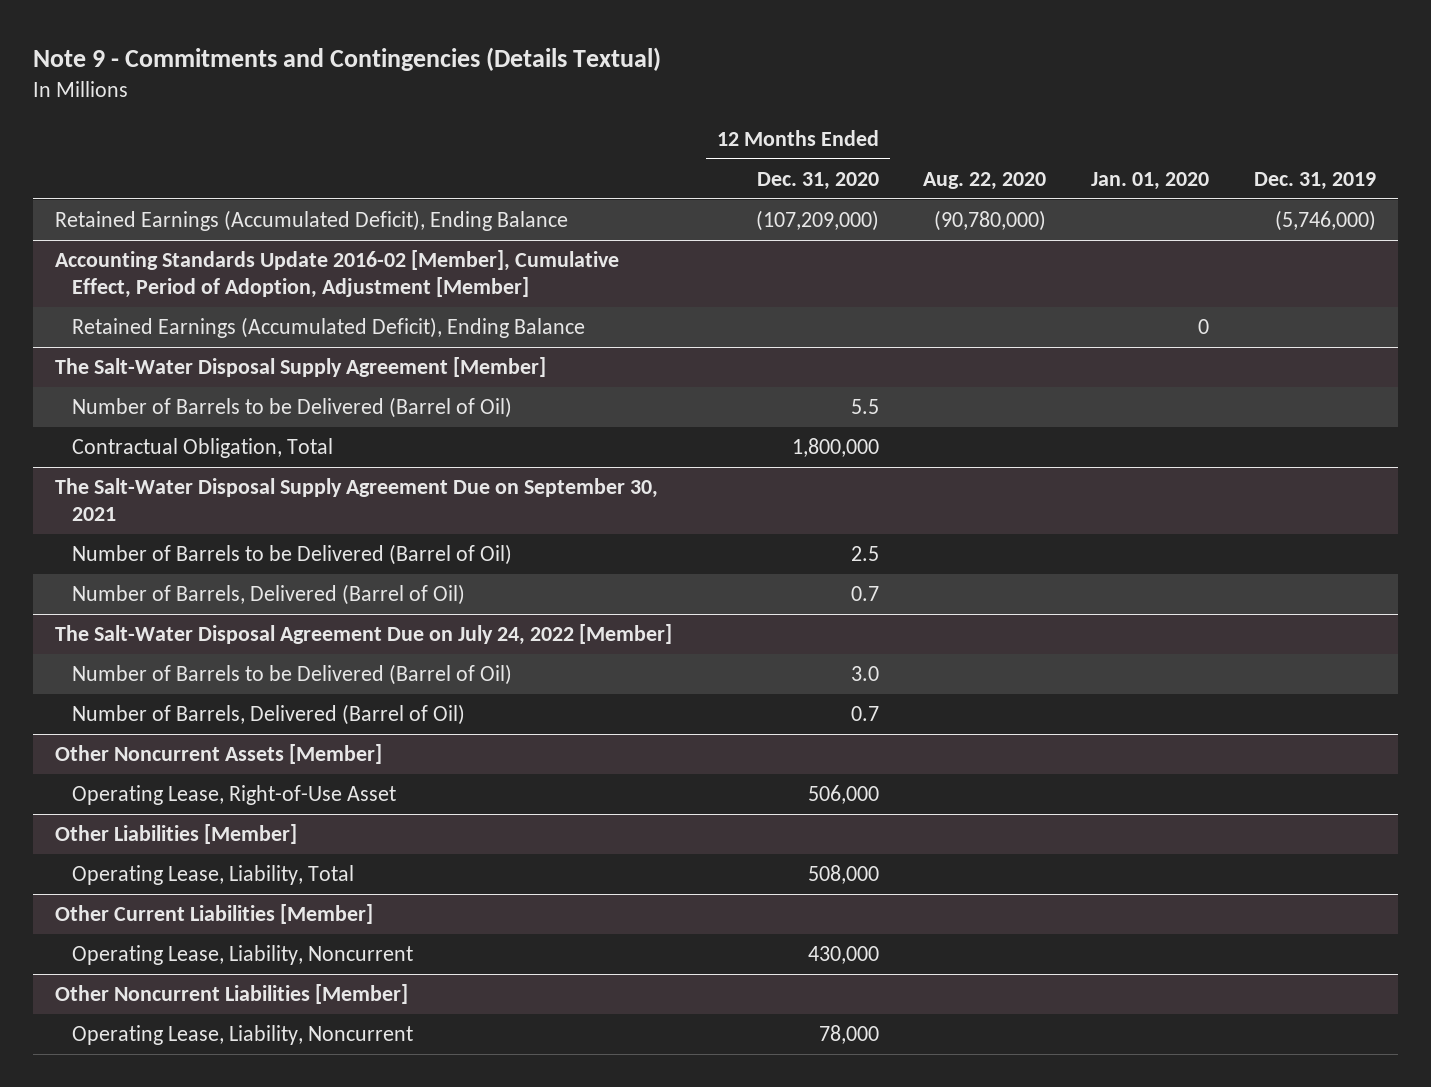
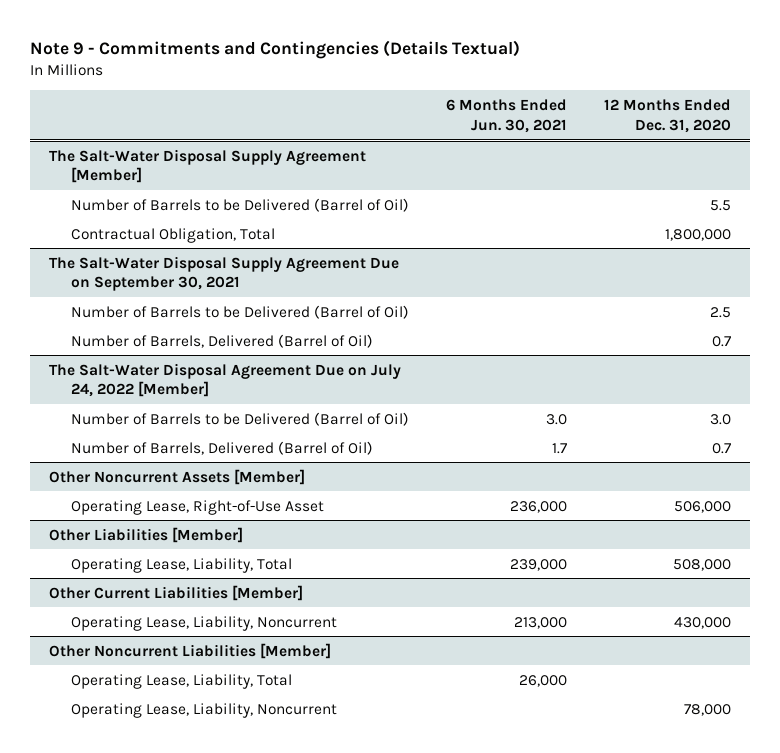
[923,171,1047,190] Aug. 22, 2020 -> none
[1090,171,1209,190] Jan. 01, 2020 -> none
[1253,171,1376,190] Dec. 31, 2019 -> none
none -> [446,98,568,133] 6 Months Ended Jun. 30, 2021
[55,210,569,232] Retained Earnings (Accumulated Deficit), Ending Balance -> none
[55,250,620,299] Accounting Standards Update 2016-02 [Member], Cumulative Effect, Period of Adoption, Adjustment [Member] -> none
[71,317,585,339] Retained Earnings (Accumulated Deficit), Ending Balance -> none
none -> [70,673,292,689] Operating Lease, Liability, Total

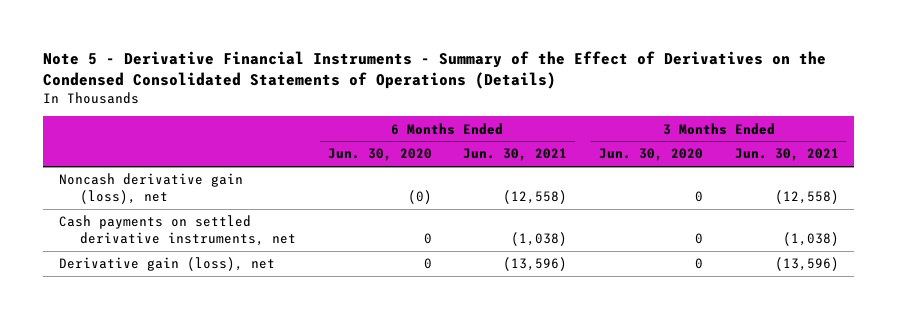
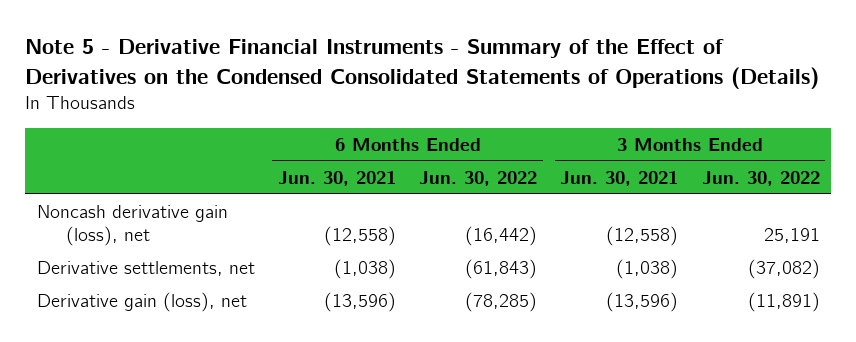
[327,148,432,162] Jun. 30, 2020 -> none
[598,148,703,162] Jun. 30, 2020 -> none
none -> [419,170,538,186] Jun. 30, 2022
none -> [701,170,820,186] Jun. 30, 2022
[58,215,296,246] Cash payments on settled derivative instruments, net -> [36,260,255,276] Derivative settlements, net

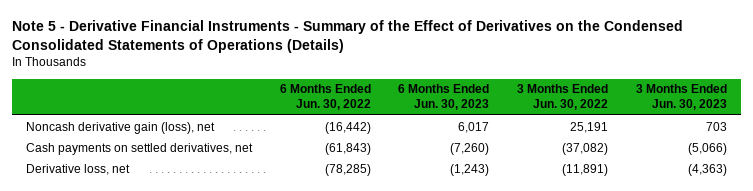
[278,170,397,186] Jun. 30, 2021 -> none
[560,170,679,186] Jun. 30, 2021 -> none
none -> [398,84,490,111] 6 Months Ended Jun. 30, 2023
none -> [636,84,728,111] 3 Months Ended Jun. 30, 2023
[36,260,255,276] Derivative settlements, net -> [25,142,253,155] Cash payments on settled derivatives, net
[36,291,247,312] Derivative gain (loss), net -> [25,163,130,175] Derivative loss, net

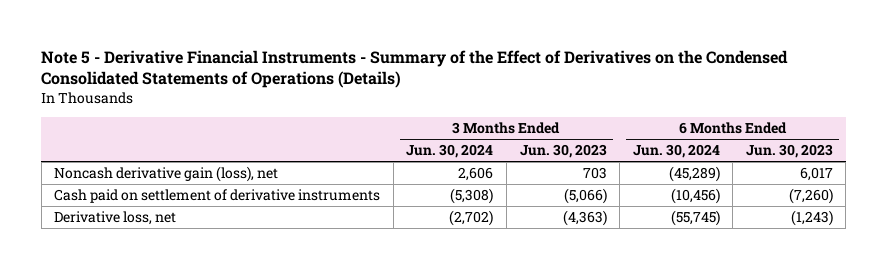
[279,84,371,111] 6 Months Ended Jun. 30, 2022 -> none
[517,84,609,111] 3 Months Ended Jun. 30, 2022 -> none
none -> [406,144,494,159] Jun. 30, 2024
none -> [632,144,720,159] Jun. 30, 2024
[25,142,253,155] Cash payments on settled derivatives, net -> [54,189,381,204] Cash paid on settlement of derivative instruments

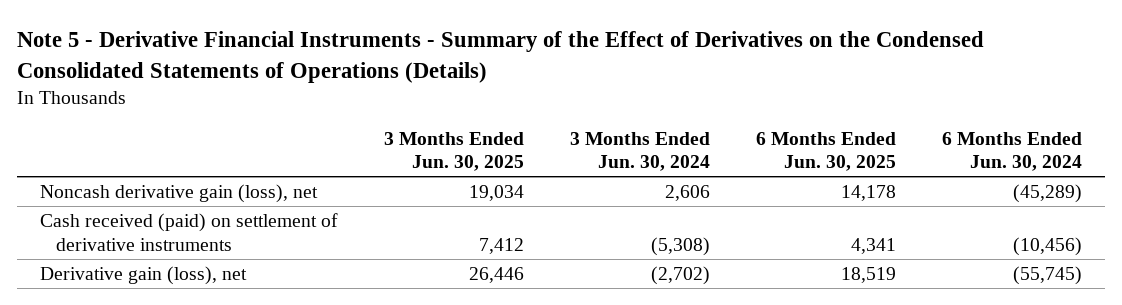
[519,144,607,159] Jun. 30, 2023 -> none
[745,144,833,159] Jun. 30, 2023 -> none
none -> [384,131,525,172] 3 Months Ended Jun. 30, 2025
none -> [756,131,897,172] 6 Months Ended Jun. 30, 2025
[54,189,381,204] Cash paid on settlement of derivative instruments -> [39,213,338,251] Cash received (paid) on settlement of derivative instruments
[54,211,177,226] Derivative loss, net -> [39,266,247,286] Derivative gain (loss), net

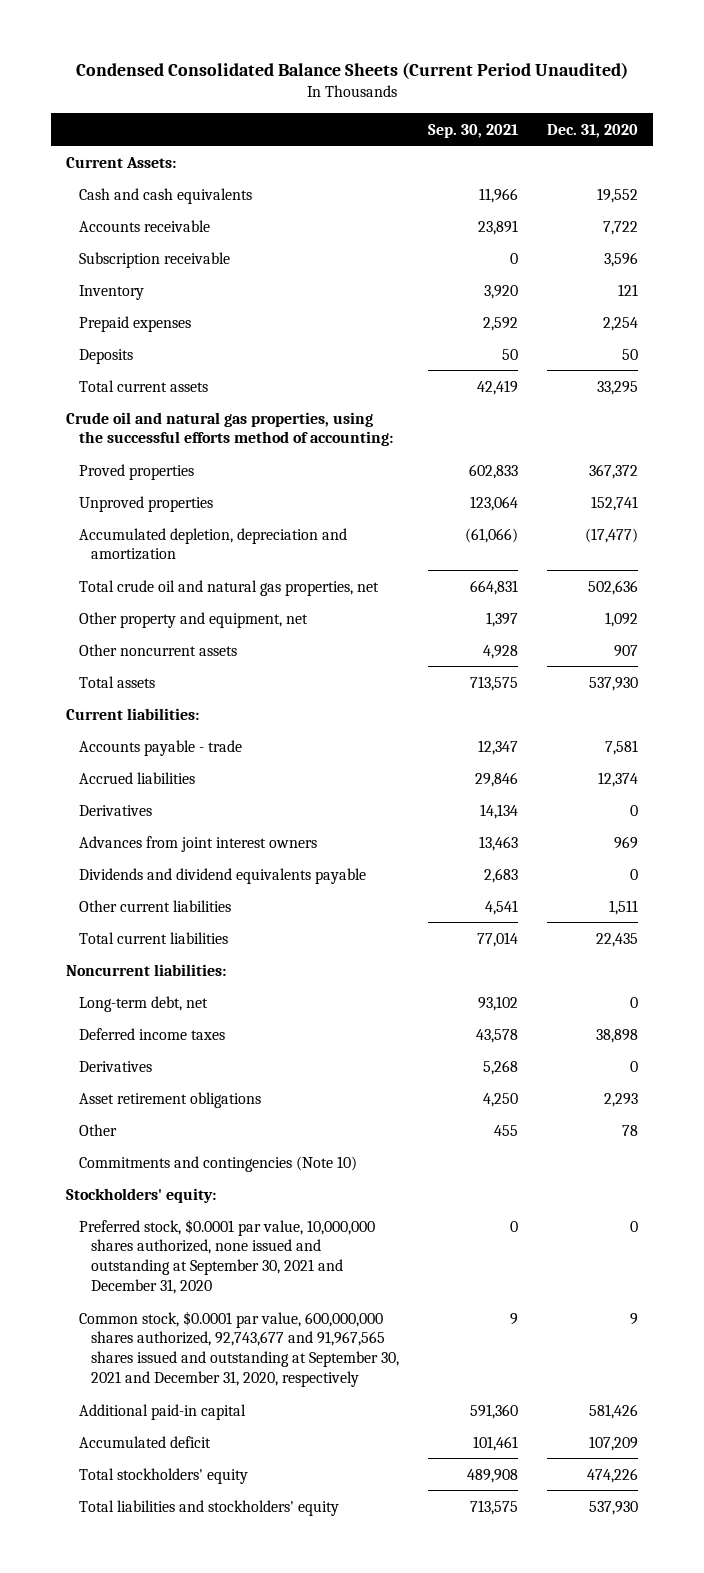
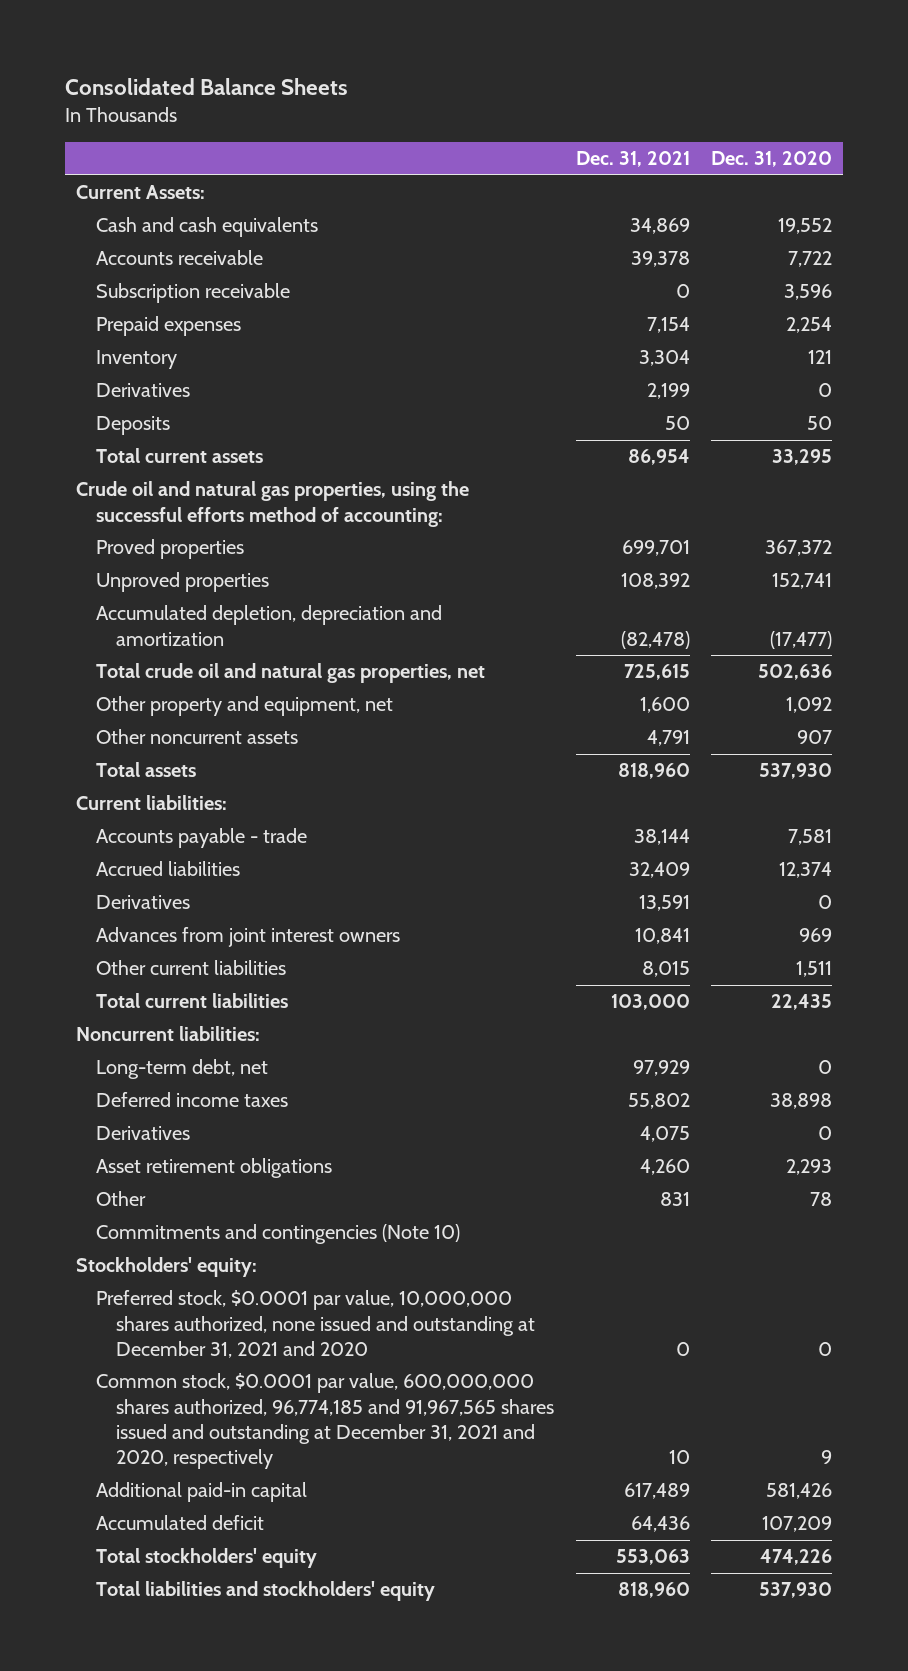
[75,61,628,79] Condensed Consolidated Balance Sheets (Current Period Unaudited) -> [64,78,348,96] Consolidated Balance Sheets
[428,123,519,138] Sep. 30, 2021 -> none
none -> [575,151,690,168] Dec. 31, 2021
[78,284,144,300] Inventory -> [95,350,177,370] Inventory
none -> [95,383,190,398] Derivatives
[78,867,366,884] Dividends and dividend equivalents payable -> none
[78,1218,375,1294] Preferred stock, $0.0001 par value, 10,000,000 shares authorized, none issued and outstanding at September 30, 2021 and December 31, 2020 -> [95,1290,536,1358] Preferred stock, $0.0001 par value, 10,000,000 shares authorized, none issued and outstanding at December 31, 2021 and 2020
[78,1310,400,1387] Common stock, $0.0001 par value, 600,000,000 shares authorized, 92,743,677 and 91,967,565 shares issued and outstanding at September 30, 2021 and December 31, 2020, respectively -> [95,1373,555,1469] Common stock, $0.0001 par value, 600,000,000 shares authorized, 96,774,185 and 91,967,565 shares issued and outstanding at December 31, 2021 and 2020, respectively

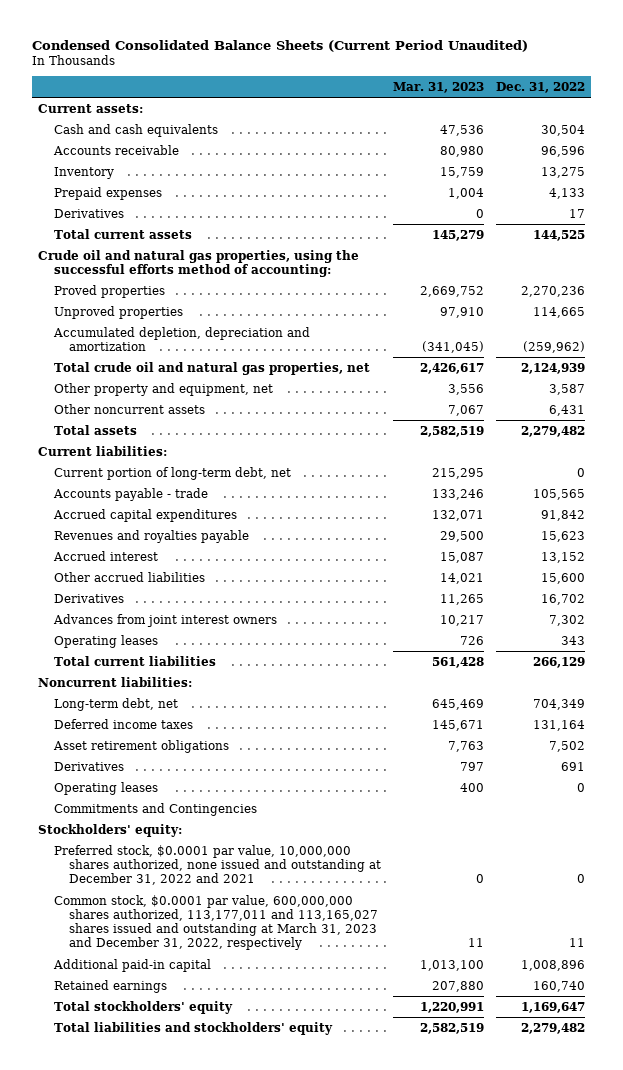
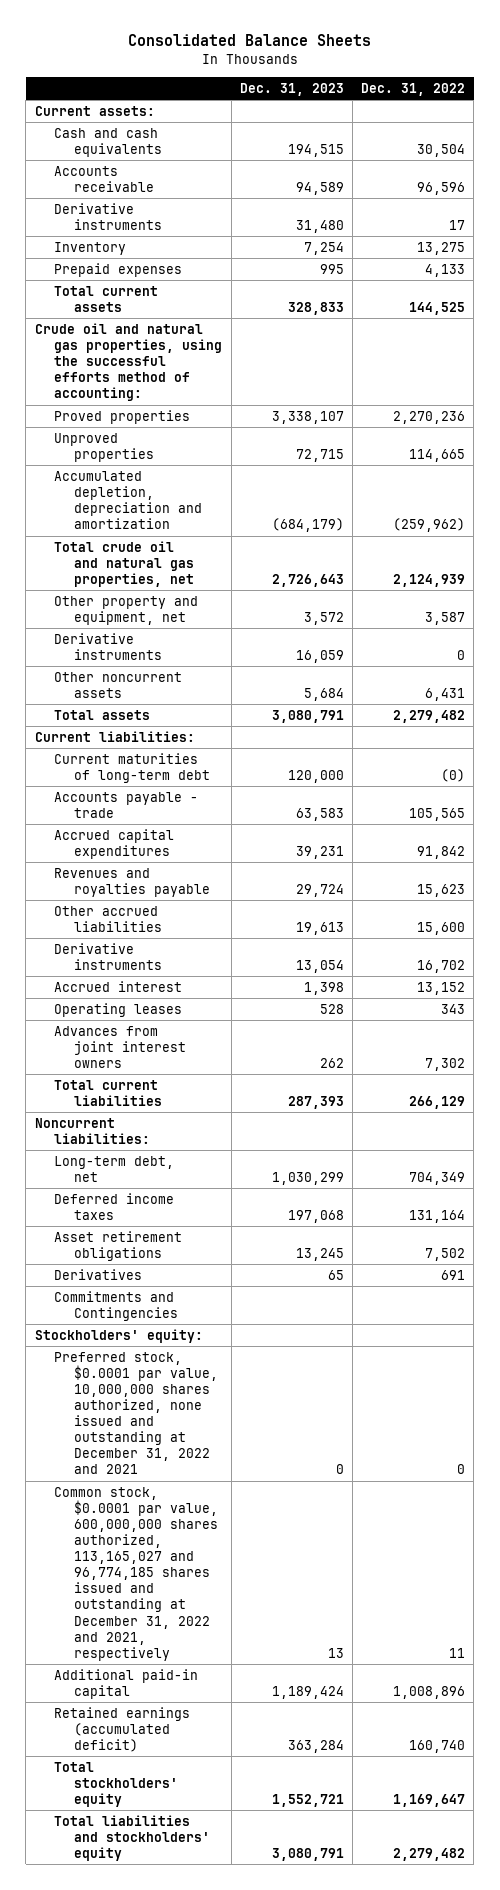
[31,39,528,52] Condensed Consolidated Balance Sheets (Current Period Unaudited) -> [127,34,371,47] Consolidated Balance Sheets
[393,81,485,93] Mar. 31, 2023 -> none
none -> [239,82,344,96] Dec. 31, 2023
none -> [54,202,163,231] Derivative instruments
[53,208,124,218] Derivatives -> none
none -> [54,632,163,661] Derivative instruments
[53,466,291,480] Current portion of long-term debt, net -> [54,752,211,784] Current maturities of long-term debt
[577,467,586,477] 0 -> [441,769,466,783] (0)
[53,593,124,603] Derivatives -> [54,942,163,971] Derivative instruments
[52,550,158,561] Accrued interest -> [54,980,183,992] Accrued interest
[52,613,277,627] Advances from joint interest owners -> [54,1025,187,1069] Advances from joint interest owners
[53,781,158,795] Operating leases -> none
[53,894,379,951] Common stock, $0.0001 par value, 600,000,000 shares authorized, 113,177,011 and 113,165,027 shares issued and outstanding at March 31, 2023 and December 31, 2022, respectively -> [54,1486,219,1661] Common stock, $0.0001 par value, 600,000,000 shares authorized, 113,165,027 and 96,774,185 shares issued and outstanding at December 31, 2022 and 2021, respectively
[53,979,167,993] Retained earnings -> [54,1706,191,1753] Retained earnings (accumulated deficit)

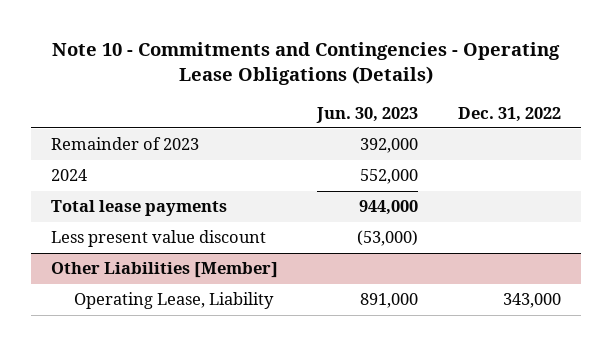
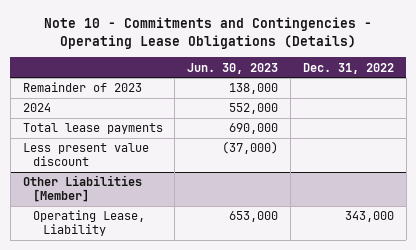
[360,138,419,154] 392,000 -> [229,83,279,95] 138,000
[359,200,419,216] 944,000 -> [229,123,279,135] 690,000
[357,230,419,247] (53,000) -> [222,141,279,155] (37,000)
[360,293,419,309] 891,000 -> [229,211,279,223] 653,000

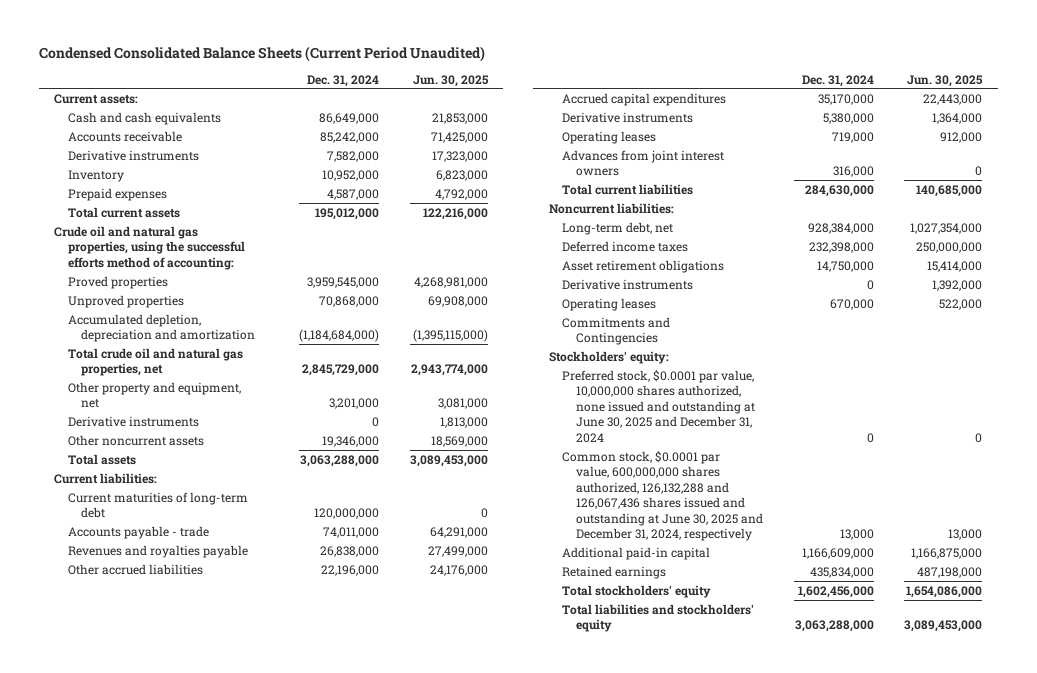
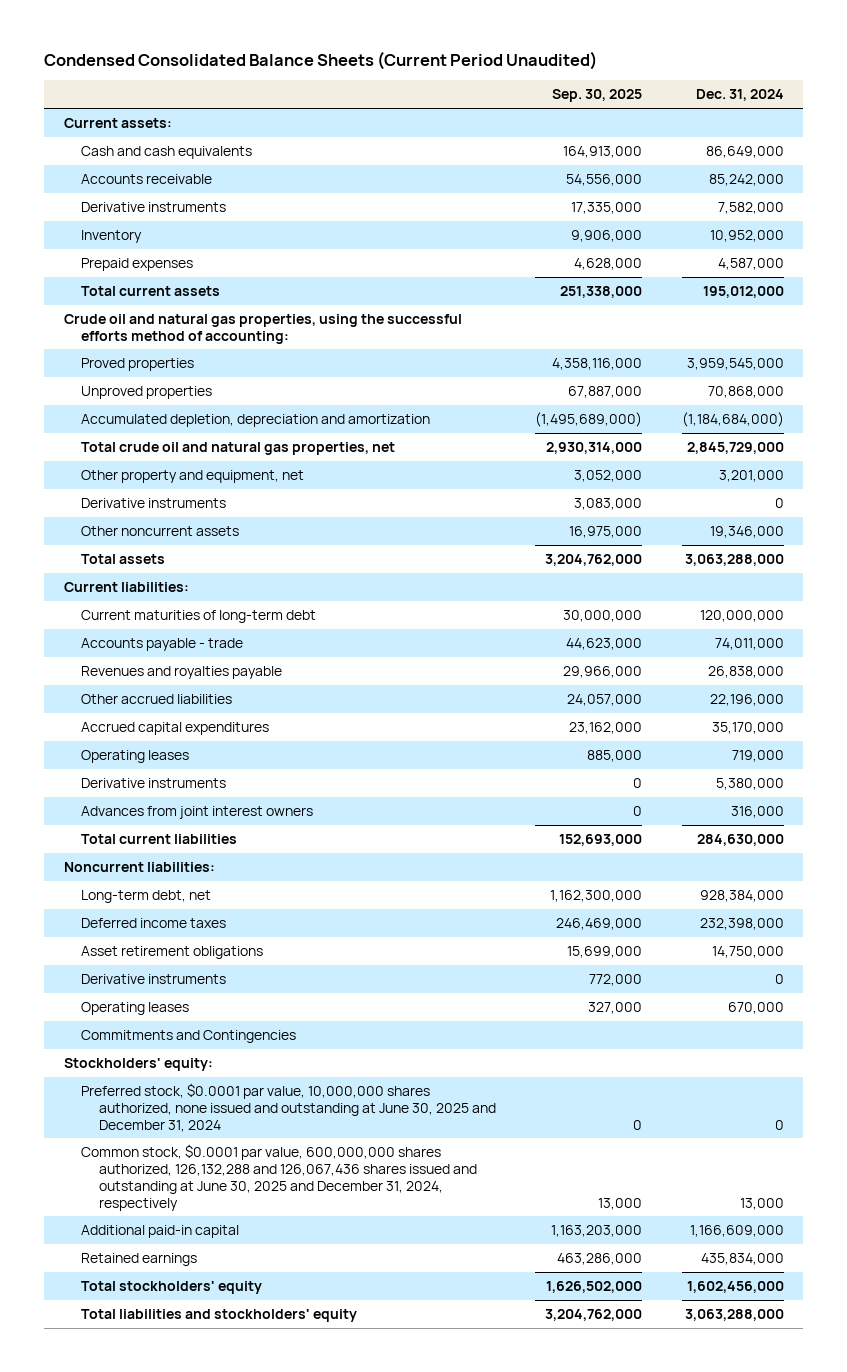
[412,74,489,87] Jun. 30, 2025 -> none
none -> [552,89,643,103] Sep. 30, 2025
[562,111,694,123] Derivative instruments -> [81,777,227,788] Derivative instruments

